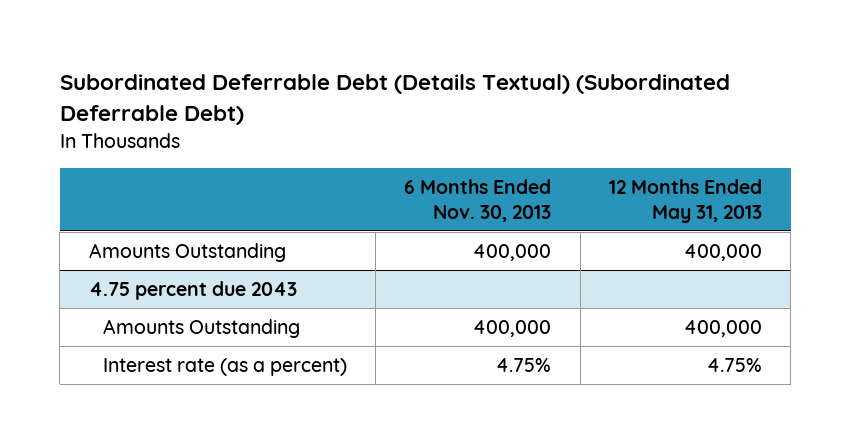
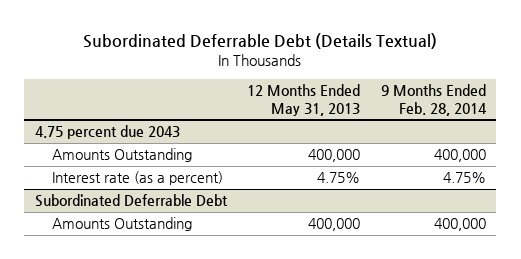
[59,74,730,126] Subordinated Deferrable Debt (Details Textual) (Subordinated Deferrable Debt) -> [83,33,438,50] Subordinated Deferrable Debt (Details Textual)
[404,178,552,222] 6 Months Ended Nov. 30, 2013 -> none
none -> [380,84,487,116] 9 Months Ended Feb. 28, 2014
[88,242,286,262] Amounts Outstanding -> none
none -> [34,194,228,208] Subordinated Deferrable Debt
none -> [51,217,192,232] Amounts Outstanding

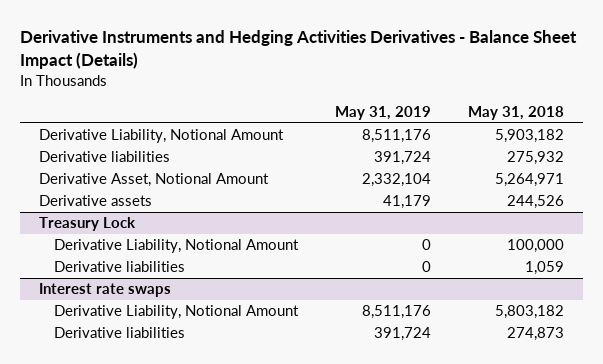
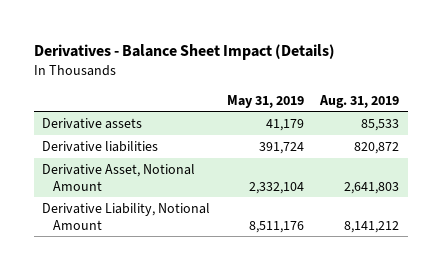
[20,30,578,70] Derivative Instruments and Hedging Activities Derivatives - Balance Sheet Impact (Details) -> [34,43,336,60] Derivatives - Balance Sheet Impact (Details)
[468,106,565,121] May 31, 2018 -> none
none -> [319,94,400,108] Aug. 31, 2019
[38,129,284,144] Derivative Liability, Notional Amount -> none
[38,195,152,207] Derivative assets -> [42,117,143,129] Derivative assets
[38,217,136,232] Treasury Lock -> none
[54,239,300,254] Derivative Liability, Notional Amount -> none
[54,261,186,273] Derivative liabilities -> none
[38,283,171,298] Interest rate swaps -> none
[54,327,186,339] Derivative liabilities -> none

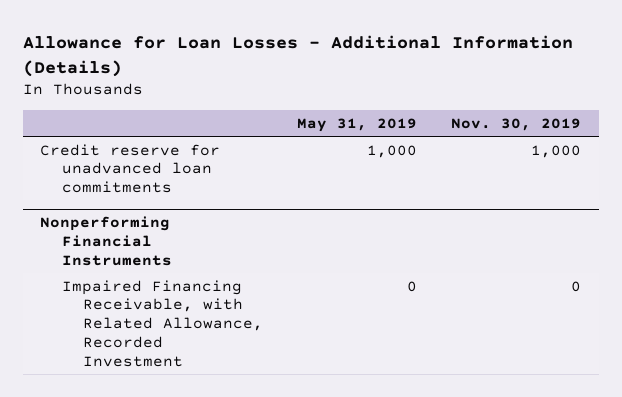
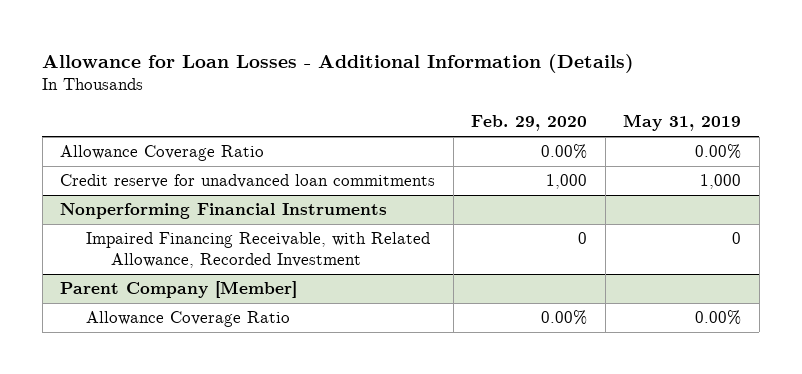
[451,118,582,132] Nov. 30, 2019 -> none
none -> [471,115,588,132] Feb. 29, 2020
none -> [60,145,265,162] Allowance Coverage Ratio
none -> [60,281,298,299] Parent Company [Member]
none -> [85,311,290,328] Allowance Coverage Ratio

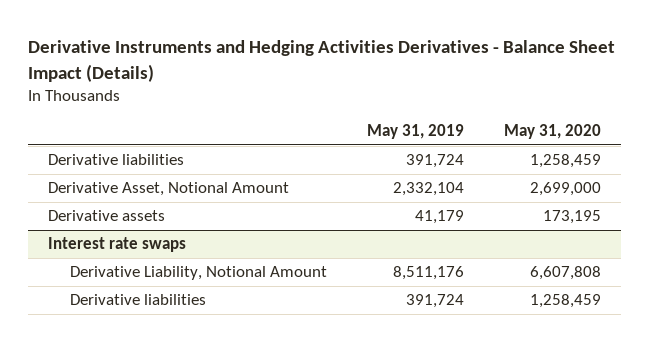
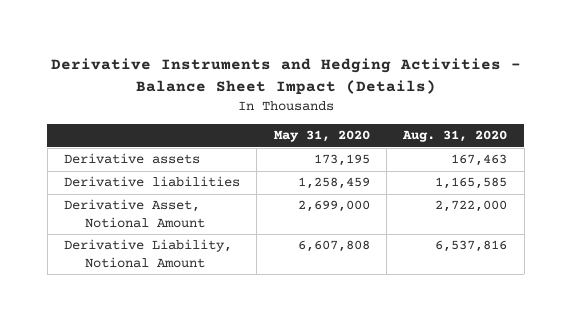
[27,40,615,82] Derivative Instruments and Hedging Activities Derivatives - Balance Sheet Impact (Details) -> [50,58,521,95] Derivative Instruments and Hedging Activities - Balance Sheet Impact (Details)
[367,124,465,140] May 31, 2019 -> none
none -> [402,130,508,143] Aug. 31, 2020
[47,210,165,222] Derivative assets -> [64,153,201,165] Derivative assets
[47,237,186,253] Interest rate swaps -> none
[70,294,207,306] Derivative liabilities -> none

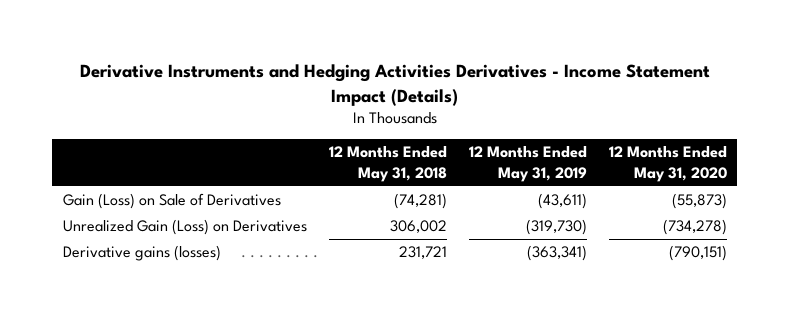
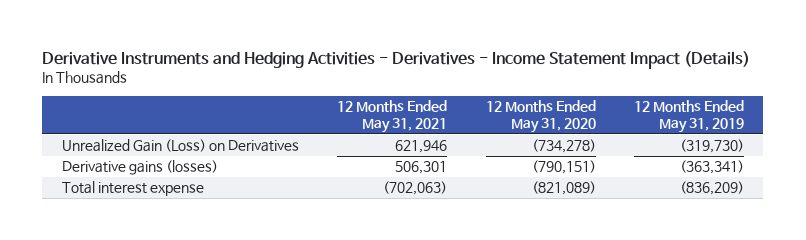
[79,63,710,106] Derivative Instruments and Hedging Activities Derivatives - Income Statement Impact (Details) -> [42,50,751,69] Derivative Instruments and Hedging Activities - Derivatives - Income Statement Impact (Details)
[328,146,447,183] 12 Months Ended May 31, 2018 -> none
none -> [337,100,448,134] 12 Months Ended May 31, 2021
[62,193,281,210] Gain (Loss) on Sale of Derivatives -> none
none -> [61,181,204,197] Total interest expense

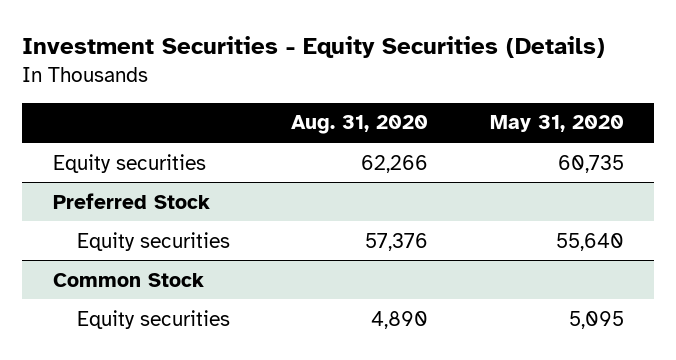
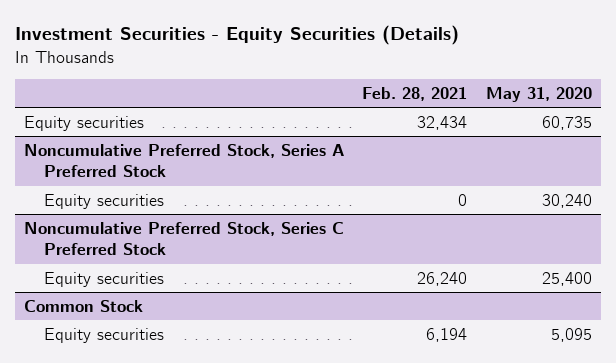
[291,115,429,135] Aug. 31, 2020 -> none
none -> [362,86,468,101] Feb. 28, 2021
[52,192,210,209] Preferred Stock -> none
none -> [23,143,344,178] Noncumulative Preferred Stock, Series A Preferred Stock
[555,232,624,251] 55,640 -> [542,193,593,208] 30,240
none -> [23,221,344,256] Noncumulative Preferred Stock, Series C Preferred Stock
none -> [43,271,164,287] Equity securities

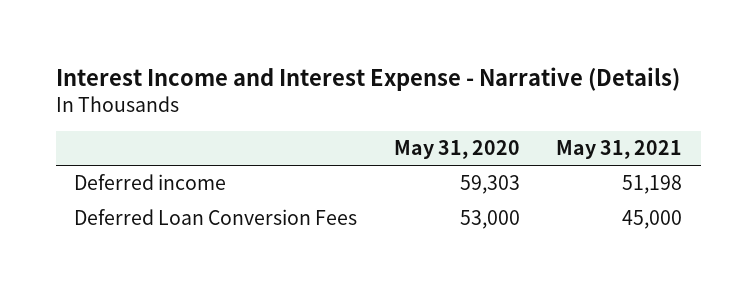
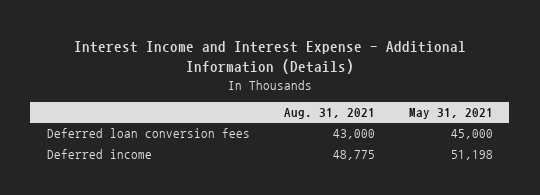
[55,66,680,91] Interest Income and Interest Expense - Narrative (Details) -> [73,40,466,74] Interest Income and Interest Expense - Additional Information (Details)
[393,140,520,160] May 31, 2020 -> none
none -> [283,108,375,120] Aug. 31, 2021
none -> [47,128,251,139] Deferred loan conversion fees
[73,209,357,226] Deferred Loan Conversion Fees -> none

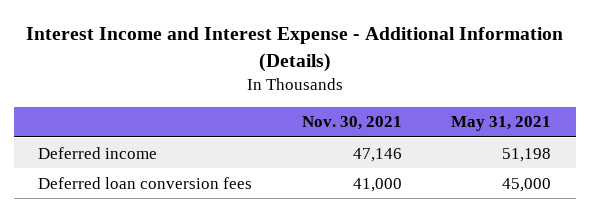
[283,108,375,120] Aug. 31, 2021 -> none
none -> [301,116,402,131] Nov. 30, 2021
[47,128,251,139] Deferred loan conversion fees -> [38,176,253,189] Deferred loan conversion fees

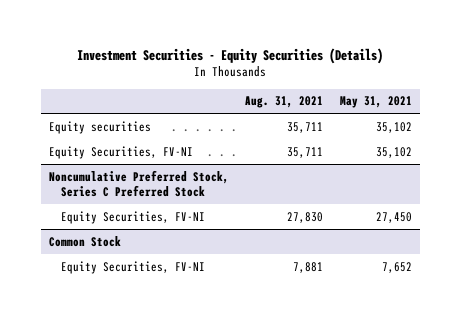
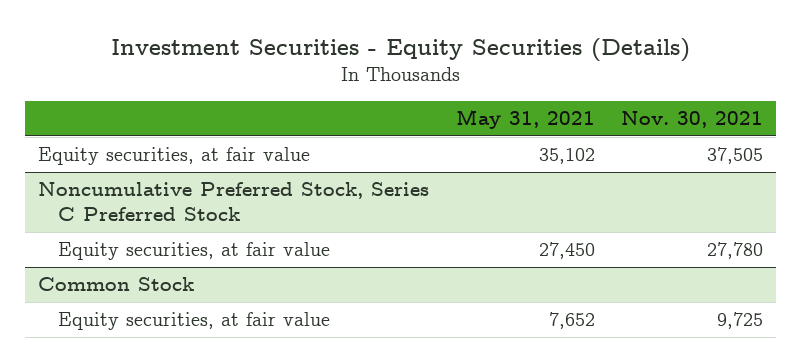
[245,96,324,109] Aug. 31, 2021 -> none
none -> [620,111,763,129] Nov. 30, 2021
[48,120,151,134] Equity securities -> none
[48,145,193,159] Equity Securities, FV-NI -> [38,147,311,166] Equity securities, at fair value
[60,210,205,224] Equity Securities, FV-NI -> [58,242,331,261] Equity securities, at fair value
[60,260,205,274] Equity Securities, FV-NI -> [58,312,331,331] Equity securities, at fair value

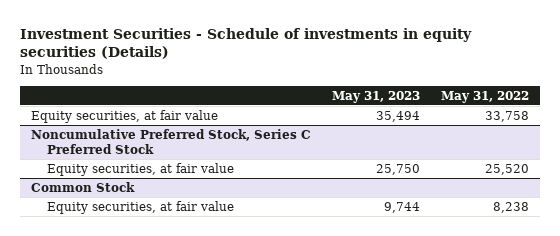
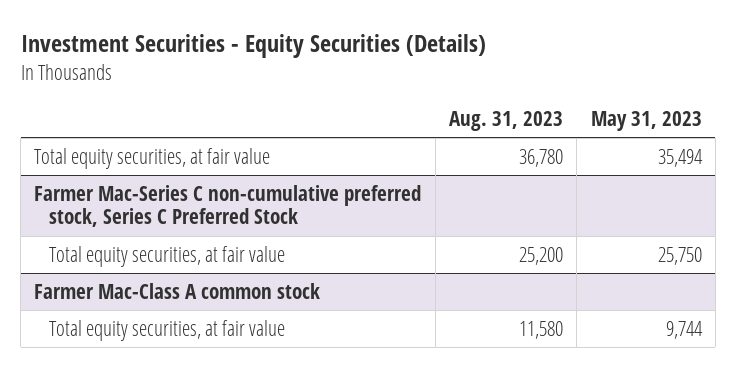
[19,27,472,60] Investment Securities - Schedule of investments in equity securities (Details) -> [20,34,486,59] Investment Securities - Equity Securities (Details)
[441,90,530,103] May 31, 2022 -> none
none -> [449,110,564,131] Aug. 31, 2023
[30,128,311,155] Noncumulative Preferred Stock, Series C Preferred Stock -> none
[30,109,218,123] Equity securities, at fair value -> [34,147,271,169] Total equity securities, at fair value
none -> [34,184,422,228] Farmer Mac-Series C non-cumulative preferred stock, Series C Preferred Stock
[47,162,235,176] Equity securities, at fair value -> [49,245,286,267] Total equity securities, at fair value
[30,181,135,192] Common Stock -> [34,282,321,299] Farmer Mac-Class A common stock
[47,200,235,214] Equity securities, at fair value -> [49,319,286,341] Total equity securities, at fair value

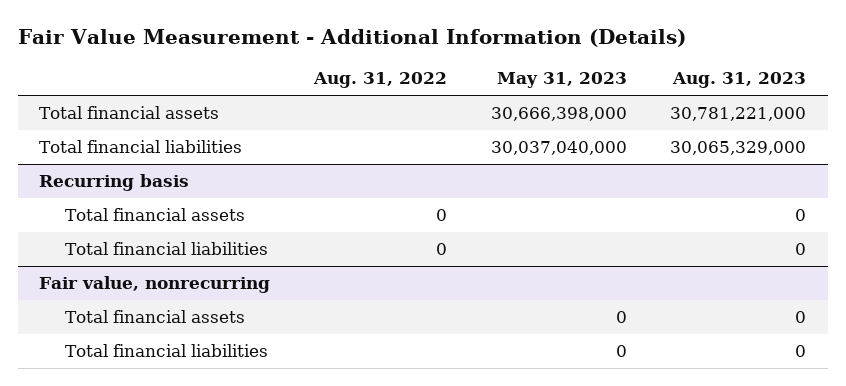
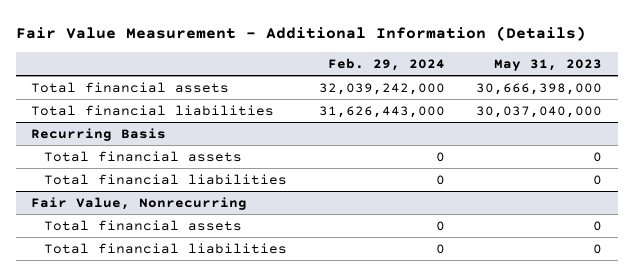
[312,72,447,89] Aug. 31, 2022 -> none
[672,72,807,89] Aug. 31, 2023 -> none
none -> [327,57,445,71] Feb. 29, 2024
[64,208,245,222] Total financial assets -> none
[64,242,268,256] Total financial liabilities -> none
[39,276,271,294] Fair value, nonrecurring -> none
[39,174,190,192] Recurring basis -> [31,127,167,141] Recurring Basis
none -> [31,196,248,210] Fair Value, Nonrecurring
none -> [44,219,243,231] Total financial assets
none -> [44,242,288,254] Total financial liabilities

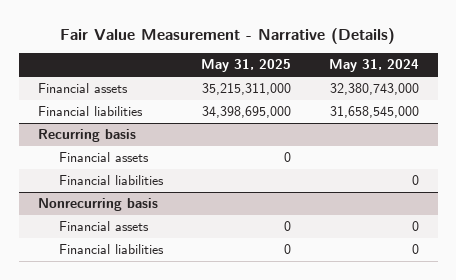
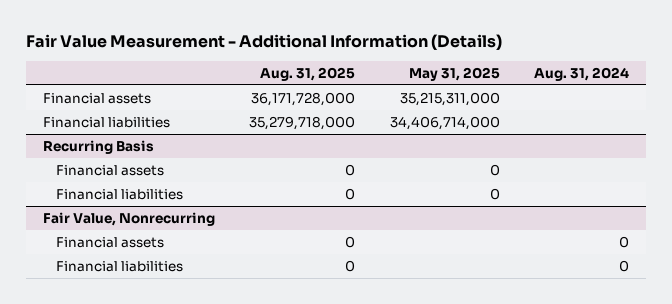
[60,27,396,44] Fair Value Measurement - Narrative (Details) -> [25,34,502,51] Fair Value Measurement - Additional Information (Details)
[328,59,419,73] May 31, 2024 -> none
none -> [260,66,356,81] Aug. 31, 2025
none -> [533,66,629,81] Aug. 31, 2024
[58,152,149,163] Financial assets -> none
[58,175,164,186] Financial liabilities -> none
[37,198,158,212] Nonrecurring basis -> none
[201,106,291,119] 34,398,695,000 -> [389,116,500,131] 34,406,714,000
[37,129,136,143] Recurring basis -> [42,140,154,155] Recurring Basis
none -> [42,212,215,227] Fair Value, Nonrecurring
none -> [55,237,164,249] Financial assets
none -> [55,261,183,273] Financial liabilities

